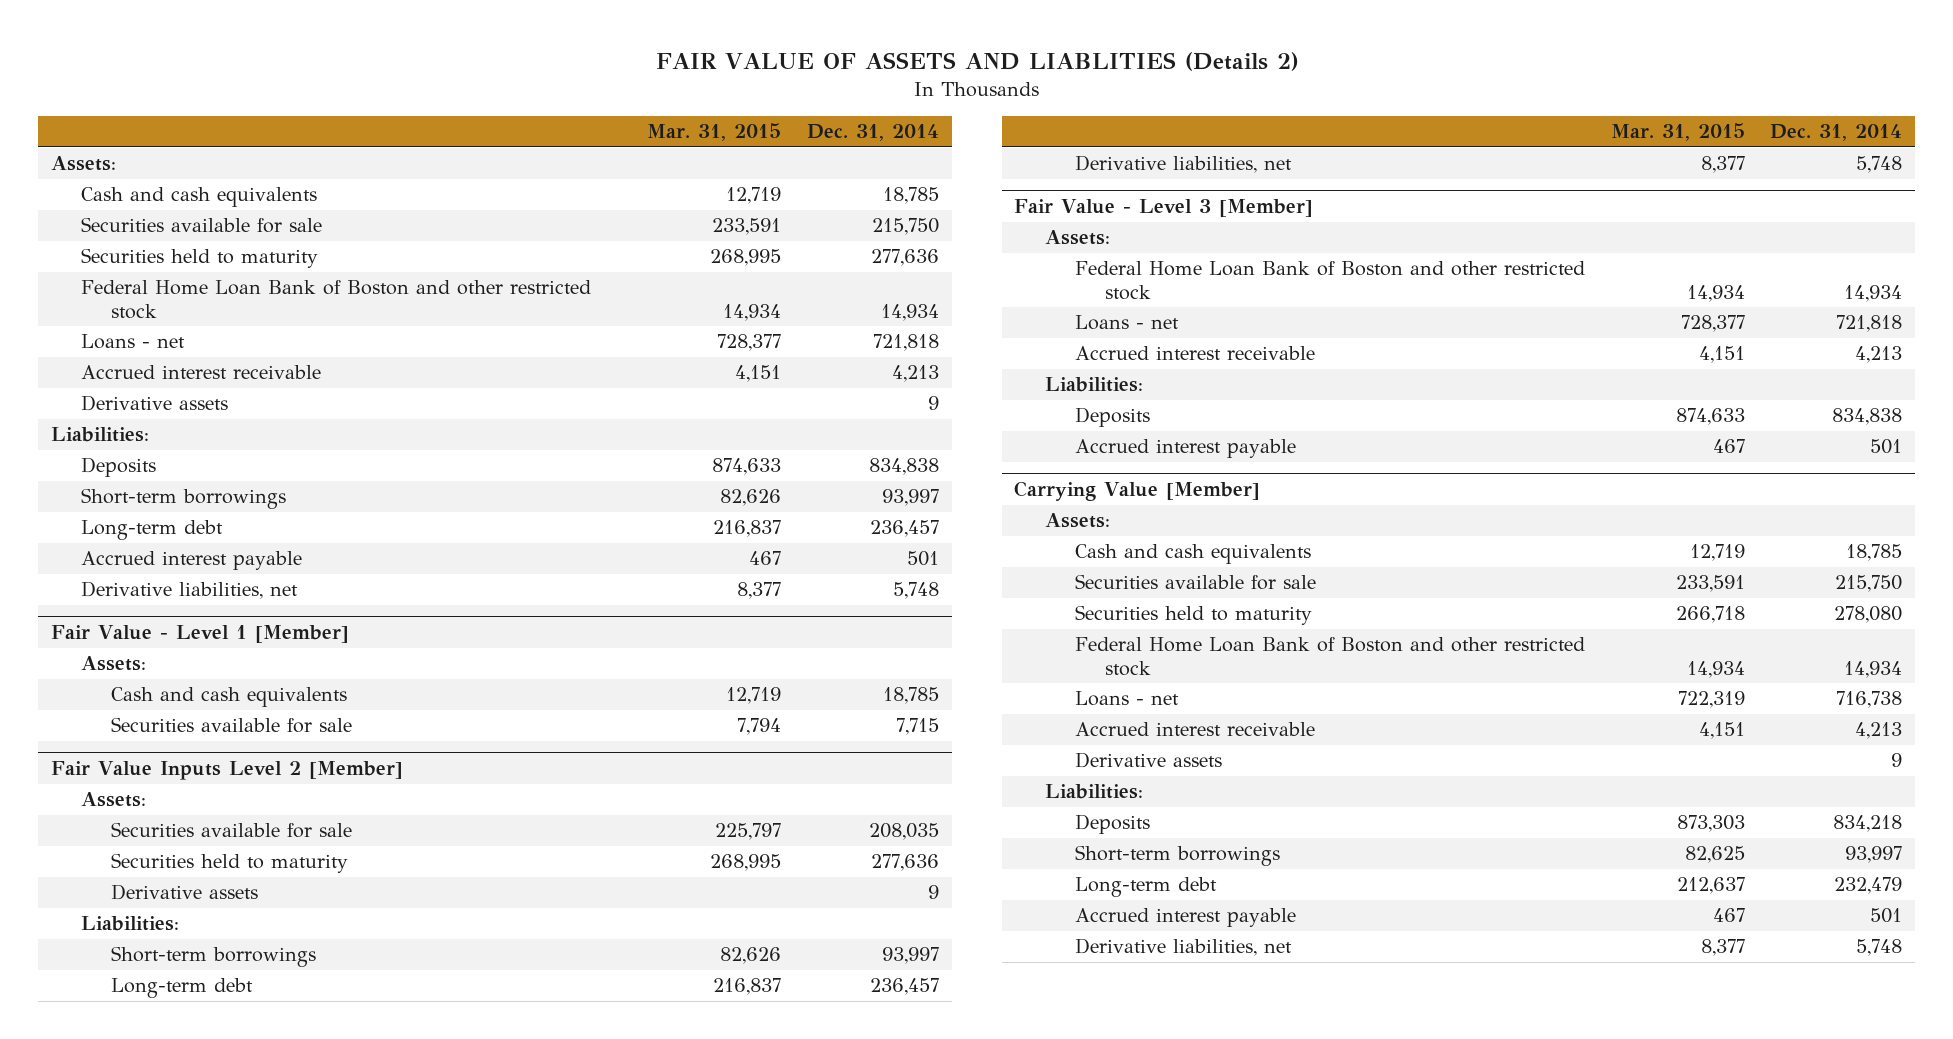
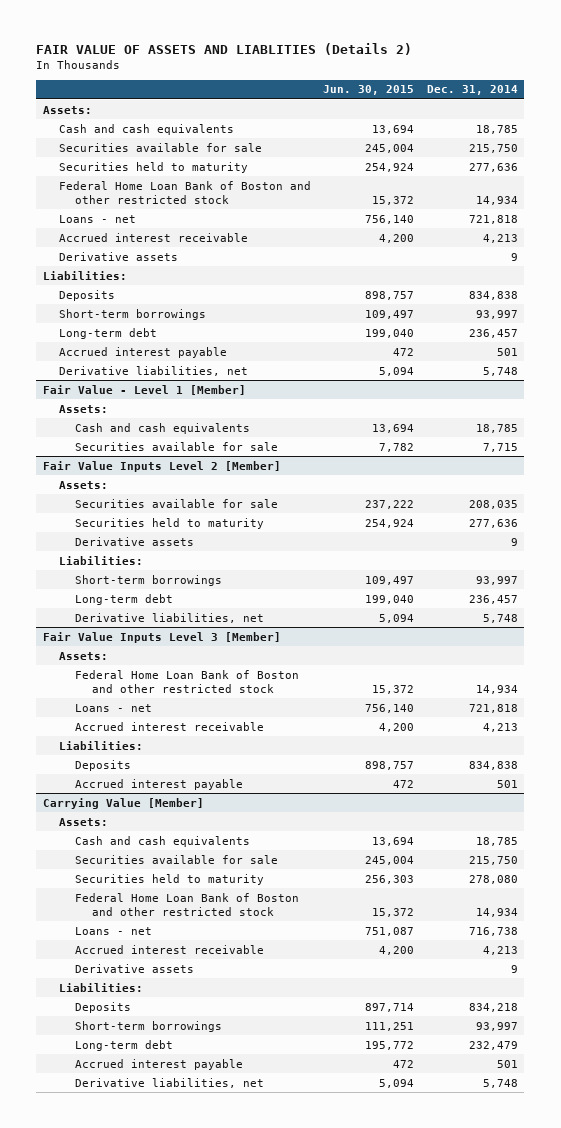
[646,123,781,142] Mar. 31, 2015 -> none
none -> [323,85,415,96] Jun. 30, 2015
[1014,199,1314,218] Fair Value - Level 3 [Member] -> [42,631,281,643] Fair Value Inputs Level 3 [Member]

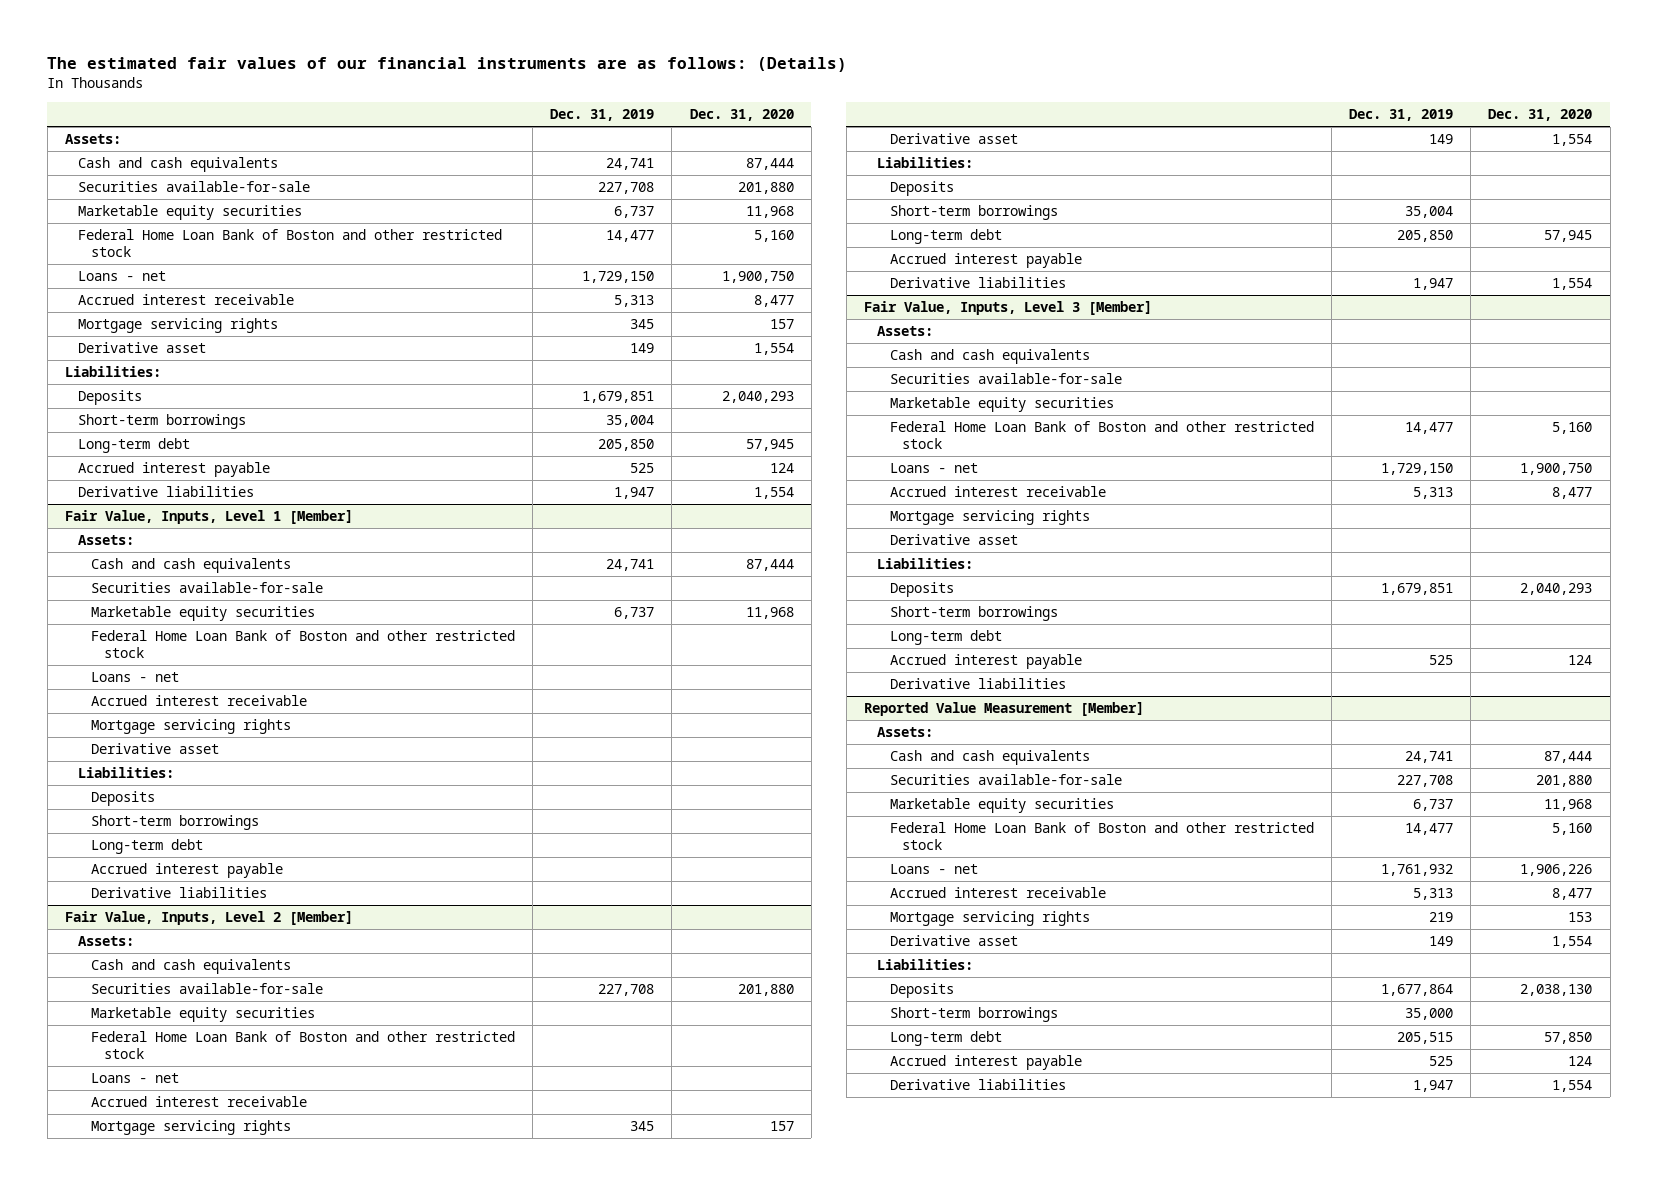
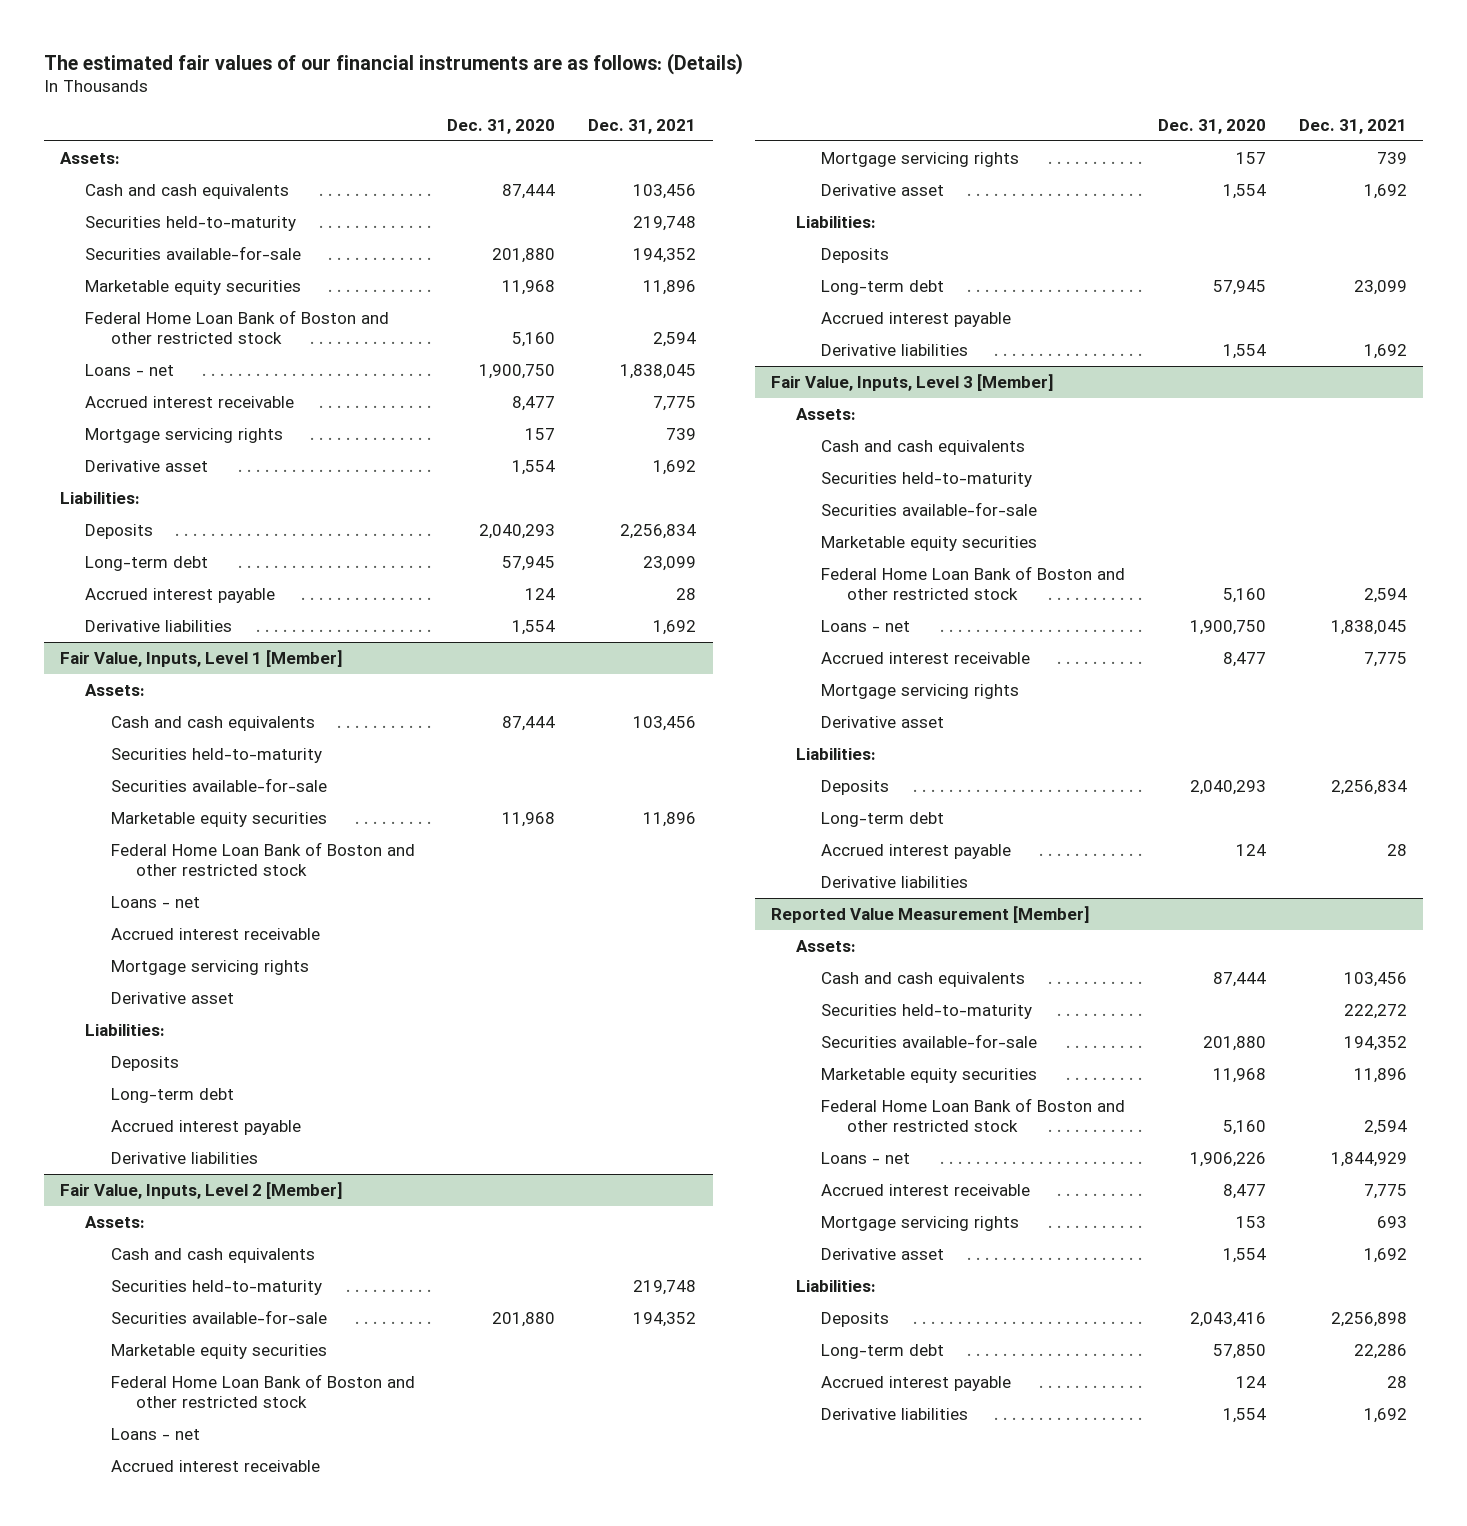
[550,109,655,122] Dec. 31, 2019 -> none
none -> [588,119,697,135] Dec. 31, 2021
none -> [85,215,297,231] Securities held-to-maturity
[78,414,247,430] Short-term borrowings -> none
none -> [110,747,322,763] Securities held-to-maturity
[90,815,259,831] Short-term borrowings -> none
none -> [110,1279,322,1295] Securities held-to-maturity
[889,205,1058,221] Short-term borrowings -> none
none -> [821,471,1033,487] Securities held-to-maturity
[889,606,1058,622] Short-term borrowings -> none
none -> [821,1003,1033,1019] Securities held-to-maturity
[889,1007,1058,1023] Short-term borrowings -> none
[1520,984,1593,997] 2,038,130 -> [1190,1311,1267,1327] 2,043,416

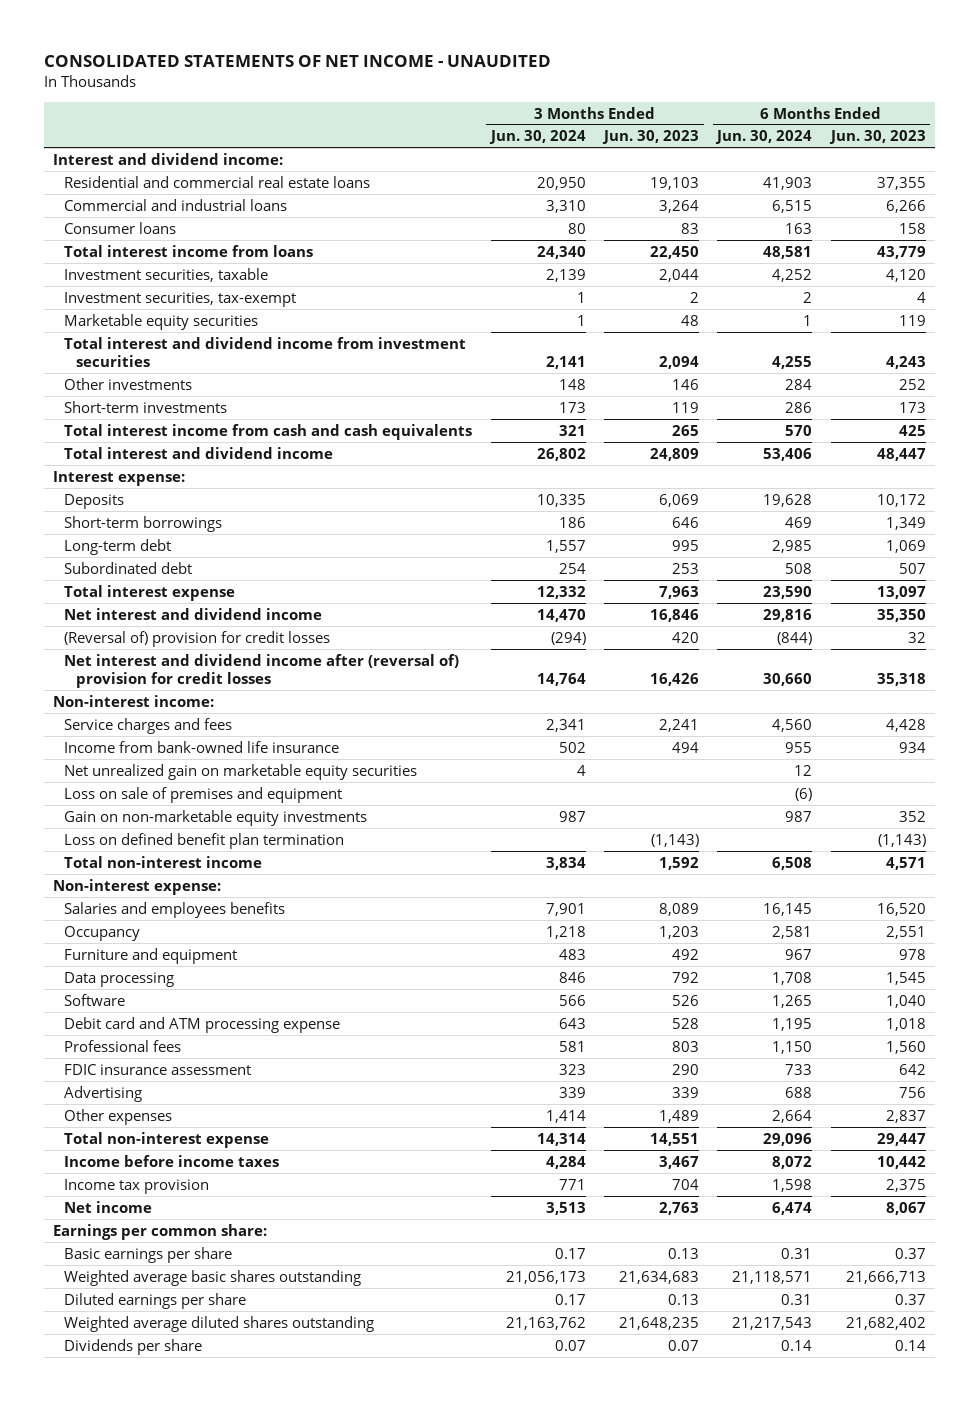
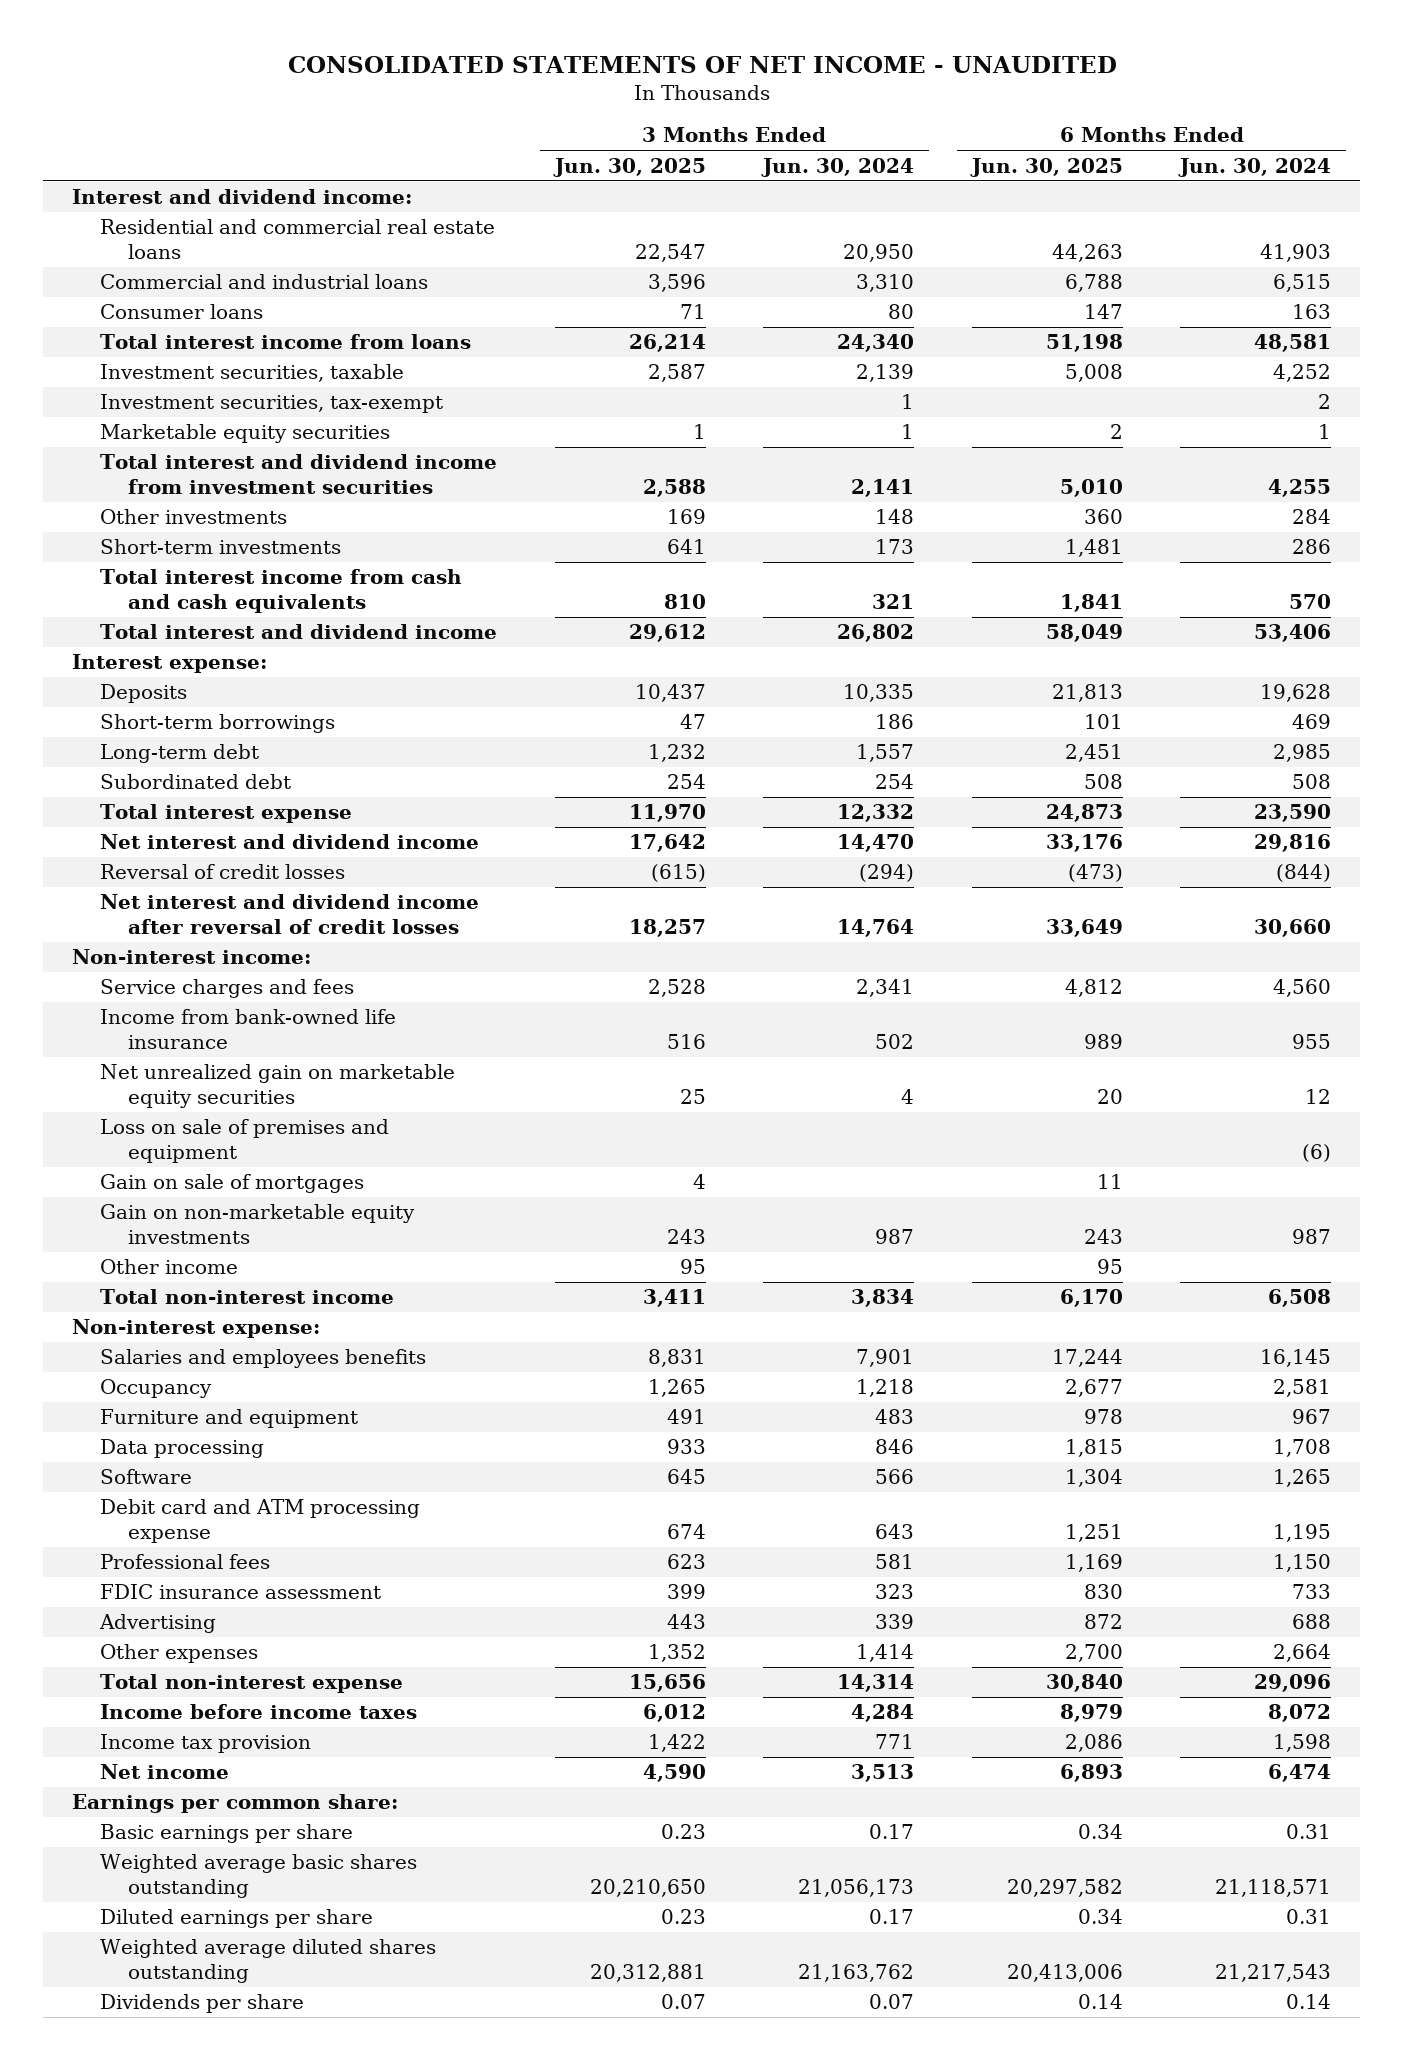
[602,130,700,145] Jun. 30, 2023 -> none
[828,130,926,145] Jun. 30, 2023 -> none
none -> [552,157,706,177] Jun. 30, 2025
none -> [969,157,1123,177] Jun. 30, 2025
[64,630,331,647] (Reversal of) provision for credit losses -> [100,864,346,880] Reversal of credit losses
[64,653,460,688] Net interest and dividend income after (reversal of) provision for credit losses -> [100,894,480,934] Net interest and dividend income after reversal of credit losses
none -> [100,1174,365,1194] Gain on sale of mortgages
[64,832,345,849] Loss on defined benefit plan termination -> none
none -> [100,1259,239,1275] Other income

